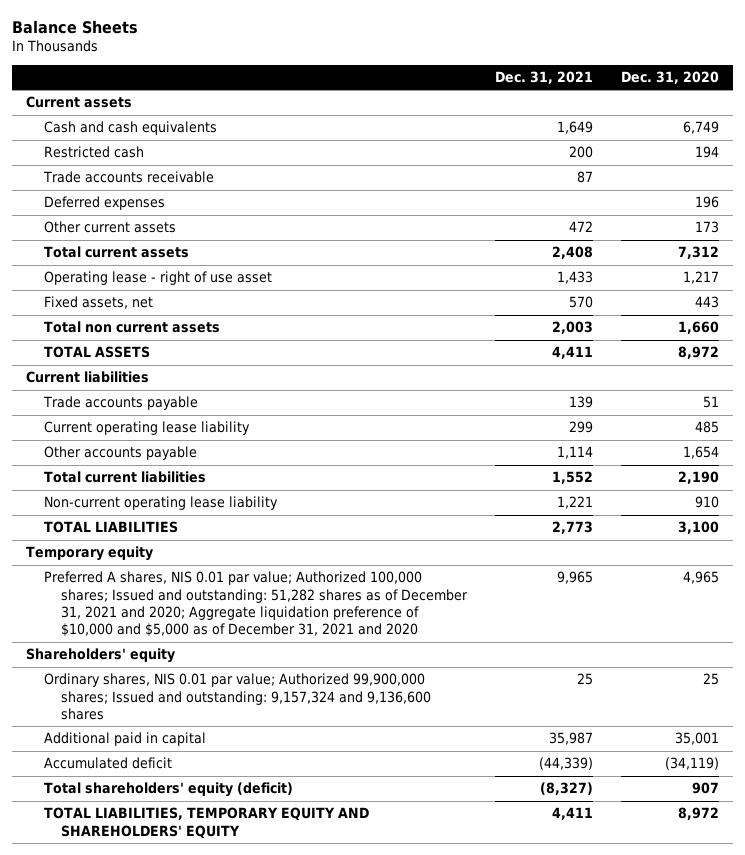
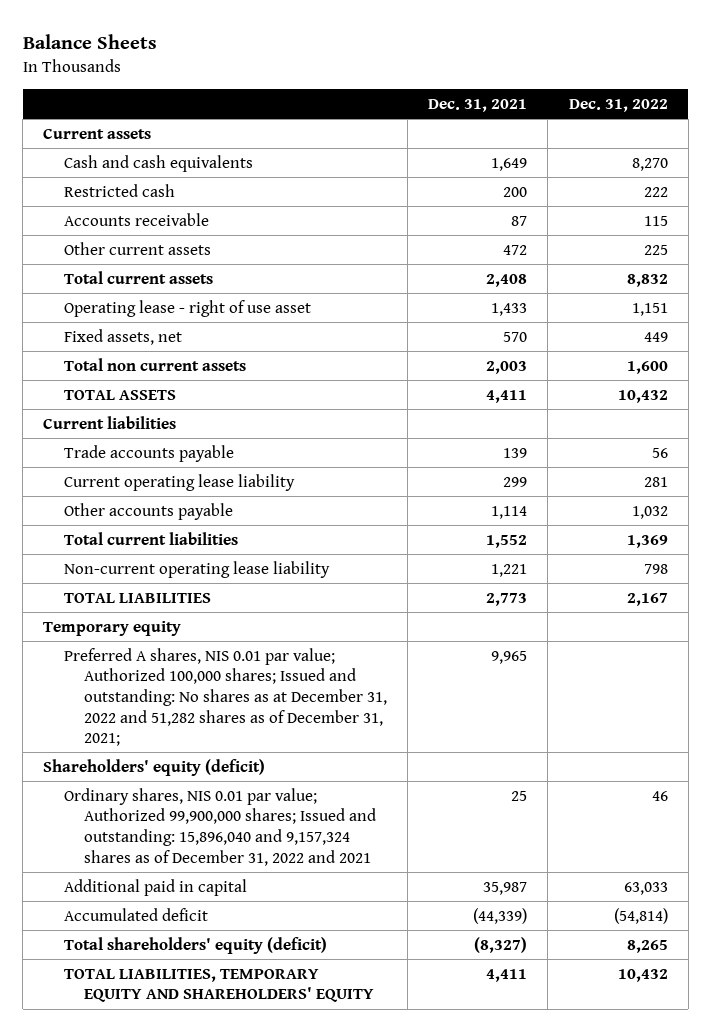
[620,70,719,84] Dec. 31, 2020 -> none
none -> [568,98,668,112] Dec. 31, 2022
[43,196,165,211] Deferred expenses -> none
[42,171,214,184] Trade accounts receivable -> [63,212,209,226] Accounts receivable
[43,571,469,638] Preferred A shares, NIS 0.01 par value; Authorized 100,000 shares; Issued and outstanding: 51,282 shares as of December 31, 2021 and 2020; Aggregate liquidation preference of $10,000 and $5,000 as of December 31, 2021 and 2020 -> [63,647,388,747] Preferred A shares, NIS 0.01 par value; Authorized 100,000 shares; Issued and outstanding: No shares as at December 31, 2022 and 51,282 shares as of December 31, 2021;
[26,648,176,664] Shareholders' equity -> [43,758,266,776] Shareholders' equity (deficit)
[43,673,432,721] Ordinary shares, NIS 0.01 par value; Authorized 99,900,000 shares; Issued and outstanding: 9,157,324 and 9,136,600 shares -> [63,787,377,866] Ordinary shares, NIS 0.01 par value; Authorized 99,900,000 shares; Issued and outstanding: 15,896,040 and 9,157,324 shares as of December 31, 2022 and 2021

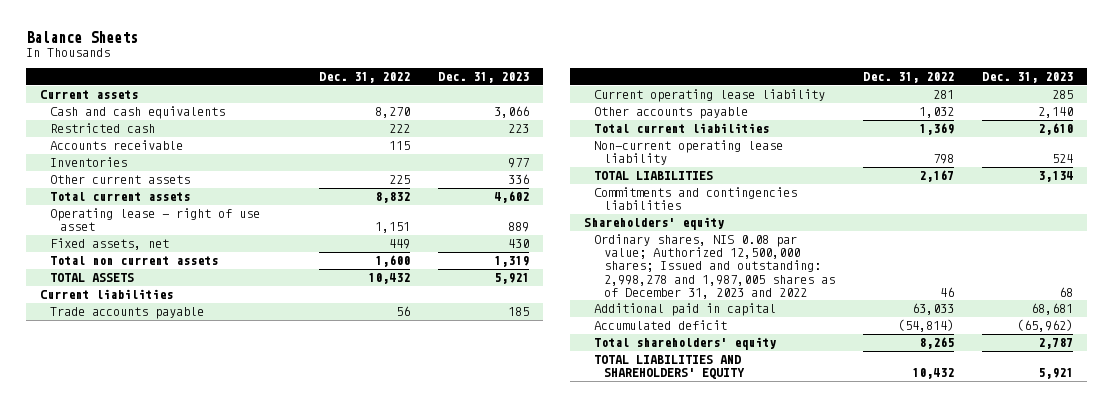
[428,98,528,112] Dec. 31, 2021 -> none
none -> [438,72,530,84] Dec. 31, 2023
none -> [50,157,128,168] Inventories
[43,620,182,636] Temporary equity -> none
[63,647,388,747] Preferred A shares, NIS 0.01 par value; Authorized 100,000 shares; Issued and outstanding: No shares as at December 31, 2022 and 51,282 shares as of December 31, 2021; -> none
none -> [594,187,798,211] Commitments and contingencies liabilities
[43,758,266,776] Shareholders' equity (deficit) -> [584,217,725,231] Shareholders' equity
[63,787,377,866] Ordinary shares, NIS 0.01 par value; Authorized 99,900,000 shares; Issued and outstanding: 15,896,040 and 9,157,324 shares as of December 31, 2022 and 2021 -> [594,234,836,299] Ordinary shares, NIS 0.08 par value; Authorized 12,500,000 shares; Issued and outstanding: 2,998,278 and 1,987,005 shares as of December 31, 2023 and 2022
[63,936,327,954] Total shareholders' equity (deficit) -> [594,337,777,351] Total shareholders' equity
[63,968,375,1003] TOTAL LIABILITIES, TEMPORARY EQUITY AND SHAREHOLDERS' EQUITY -> [594,355,746,380] TOTAL LIABILITIES AND SHAREHOLDERS' EQUITY

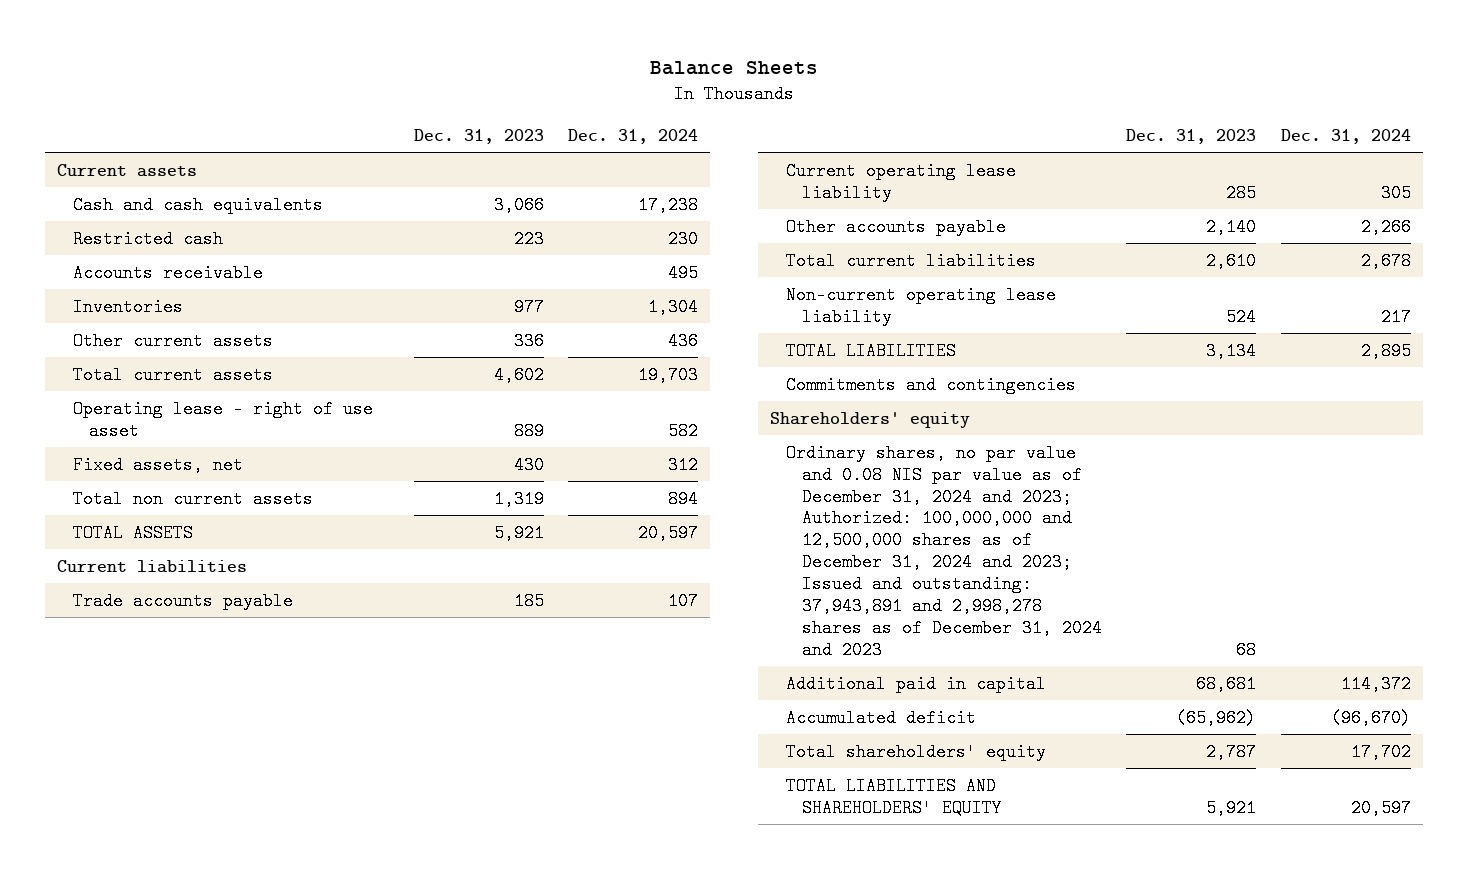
[319,72,411,84] Dec. 31, 2022 -> none
none -> [568,129,699,145] Dec. 31, 2024
[594,187,798,211] Commitments and contingencies liabilities -> [785,375,1076,394] Commitments and contingencies
[594,234,836,299] Ordinary shares, NIS 0.08 par value; Authorized 12,500,000 shares; Issued and outstanding: 2,998,278 and 1,987,005 shares as of December 31, 2023 and 2022 -> [785,443,1102,659] Ordinary shares, no par value and 0.08 NIS par value as of December 31, 2024 and 2023; Authorized: 100,000,000 and 12,500,000 shares as of December 31, 2024 and 2023; Issued and outstanding: 37,943,891 and 2,998,278 shares as of December 31, 2024 and 2023

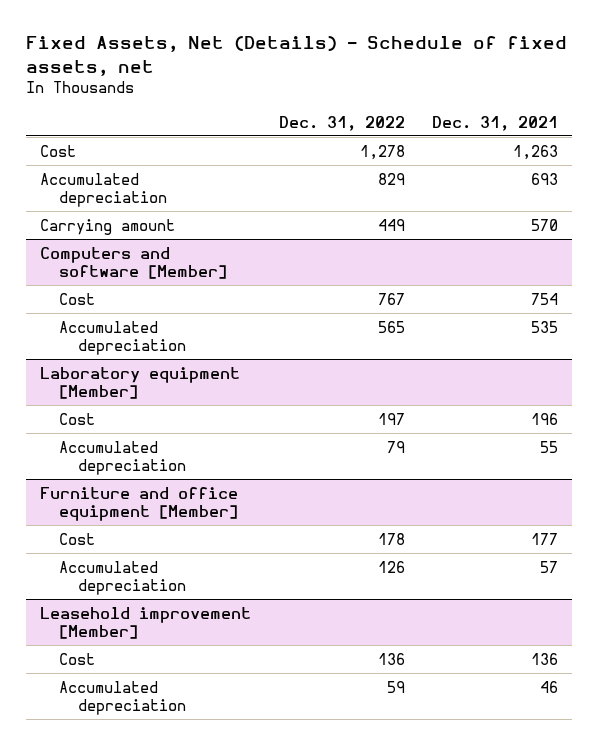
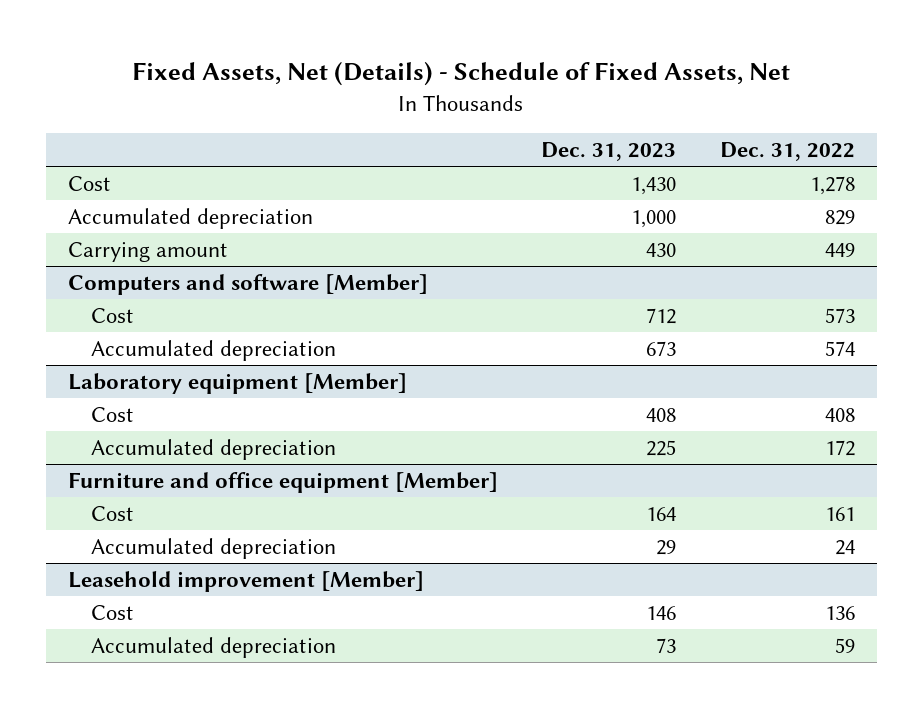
[26,36,568,76] Fixed Assets, Net (Details) - Schedule of fixed assets, net -> [132,61,791,87] Fixed Assets, Net (Details) - Schedule of Fixed Assets, Net
[432,115,559,131] Dec. 31, 2021 -> none
none -> [541,141,677,161] Dec. 31, 2023
[377,292,405,305] 767 -> [825,307,856,323] 573
[377,320,405,333] 565 -> [825,340,856,356] 574
[377,412,405,425] 197 -> [825,407,856,422] 408
[386,440,405,453] 79 -> [825,439,856,456] 172
[377,532,405,545] 178 -> [825,506,856,521] 161
[377,560,405,573] 126 -> [835,539,856,555] 24

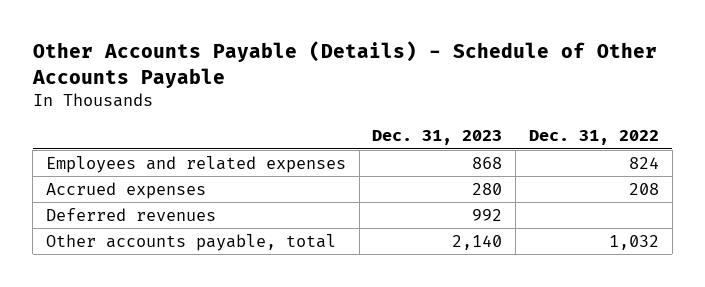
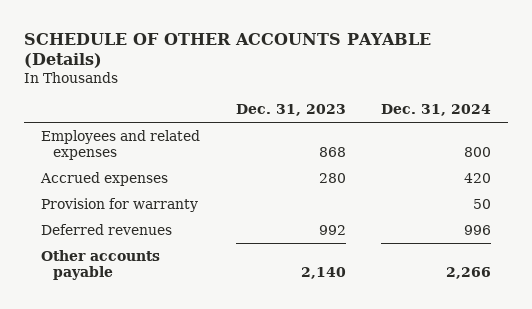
[31,41,657,88] Other Accounts Payable (Details) - Schedule of Other Accounts Payable -> [23,32,431,69] SCHEDULE OF OTHER ACCOUNTS PAYABLE (Details)
[529,130,660,146] Dec. 31, 2022 -> none
none -> [380,104,491,117] Dec. 31, 2024
none -> [41,197,199,212] Provision for warranty
[45,233,336,251] Other accounts payable, total -> [41,249,161,280] Other accounts payable

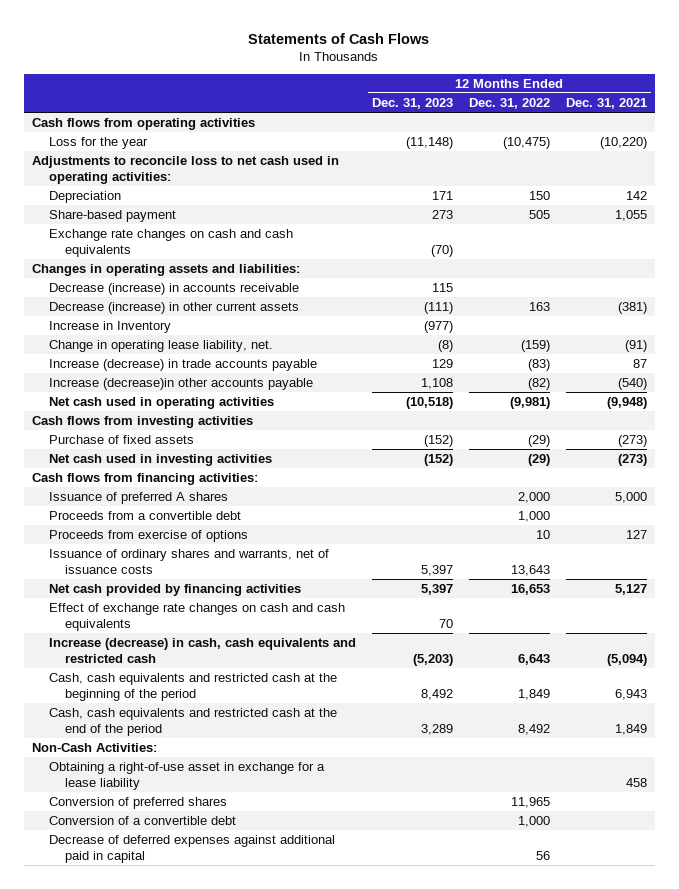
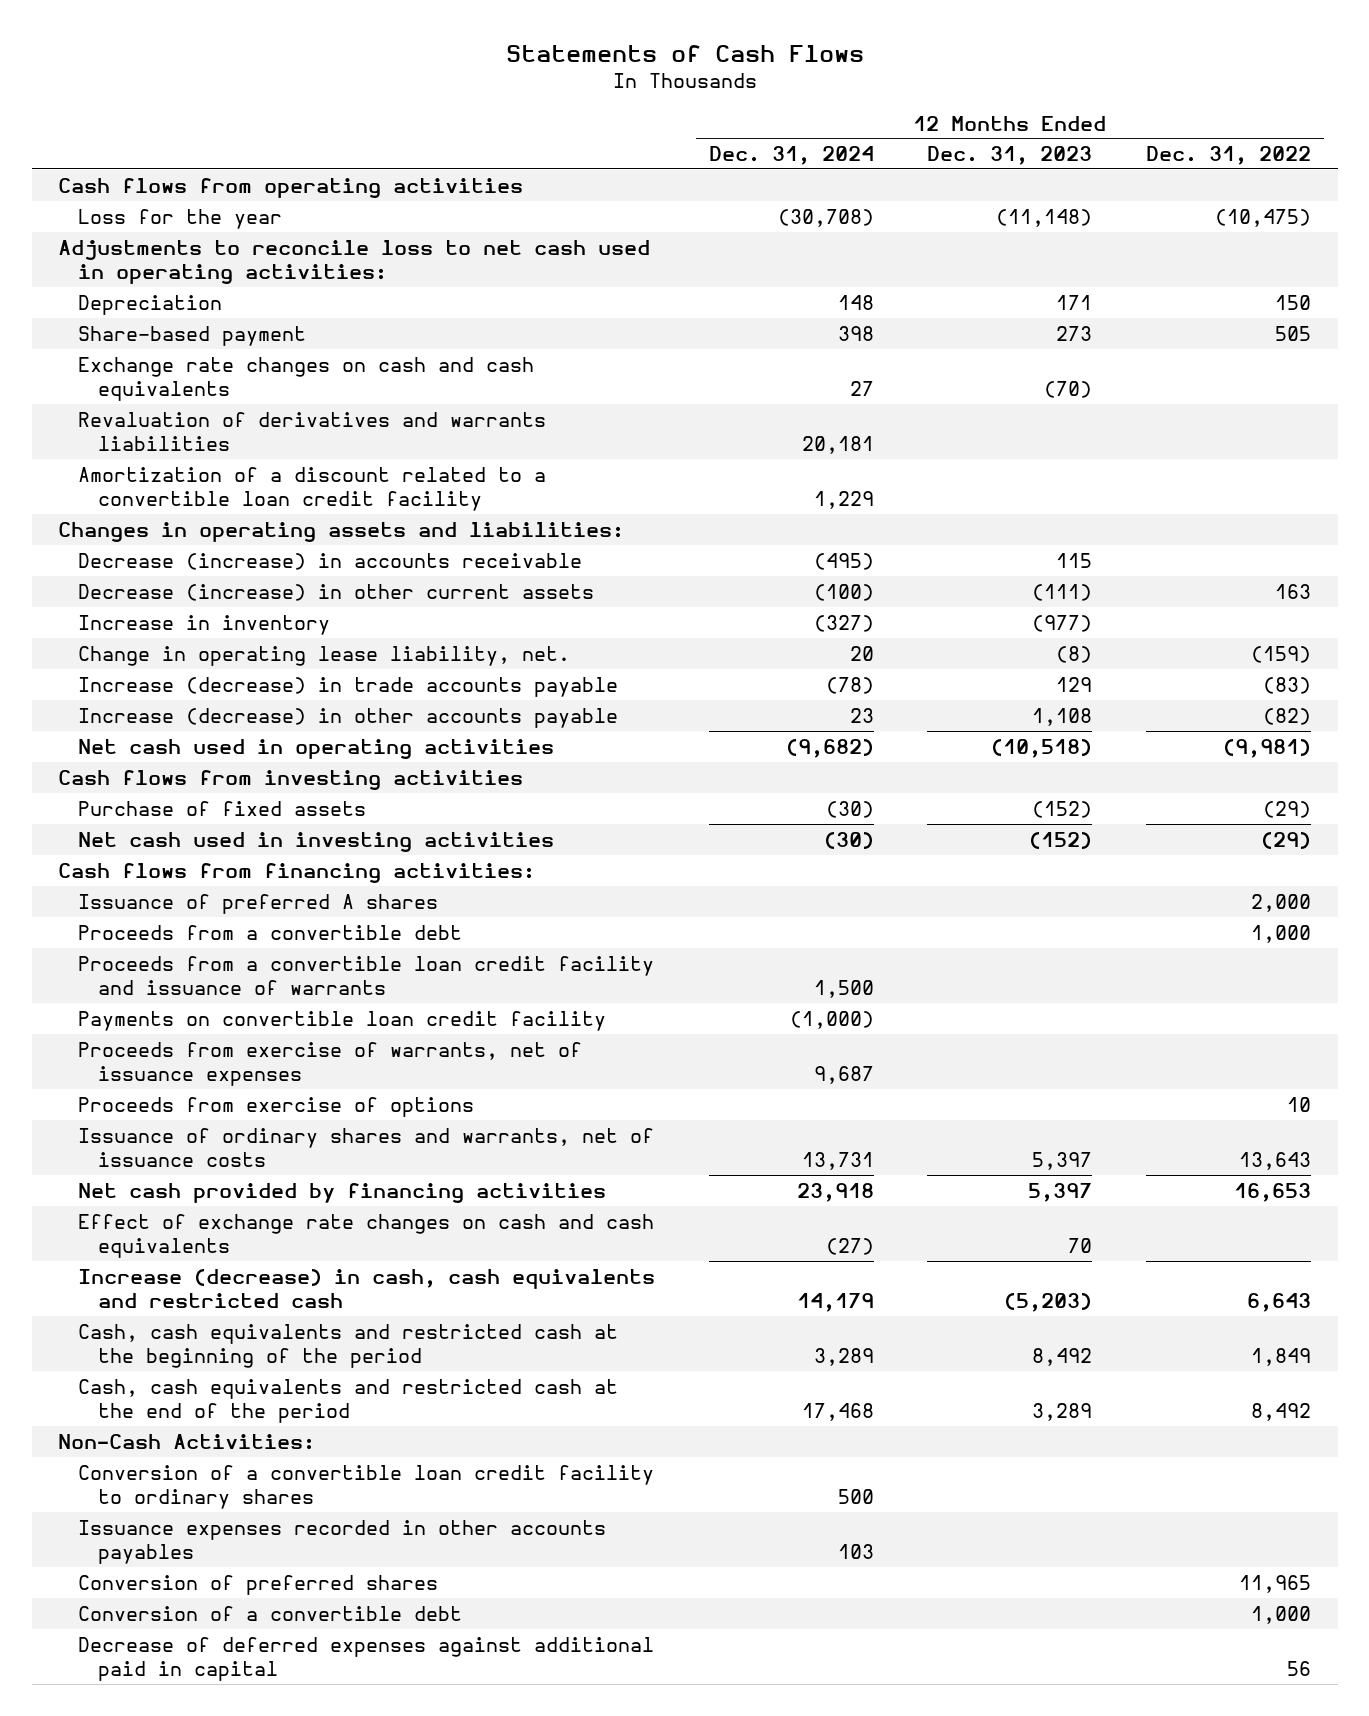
[566,97,648,109] Dec. 31, 2021 -> none
none -> [708,146,874,166] Dec. 31, 2024
none -> [78,411,547,452] Revaluation of derivatives and warrants liabilities
none -> [78,466,547,512] Amortization of a discount related to a convertible loan credit facility
[48,321,171,334] Increase in Inventory -> [78,614,331,635] Increase in inventory
[48,378,313,391] Increase (decrease)in other accounts payable -> [78,707,619,728] Increase (decrease) in other accounts payable
none -> [78,955,655,996] Proceeds from a convertible loan credit facility and issuance of warrants
none -> [78,1010,607,1031] Payments on convertible loan credit facility
none -> [78,1041,583,1087] Proceeds from exercise of warrants, net of issuance expenses
[48,762,325,791] Obtaining a right-of-use asset in exchange for a lease liability -> none
none -> [78,1464,655,1510] Conversion of a convertible loan credit facility to ordinary shares
none -> [78,1519,607,1565] Issuance expenses recorded in other accounts payables

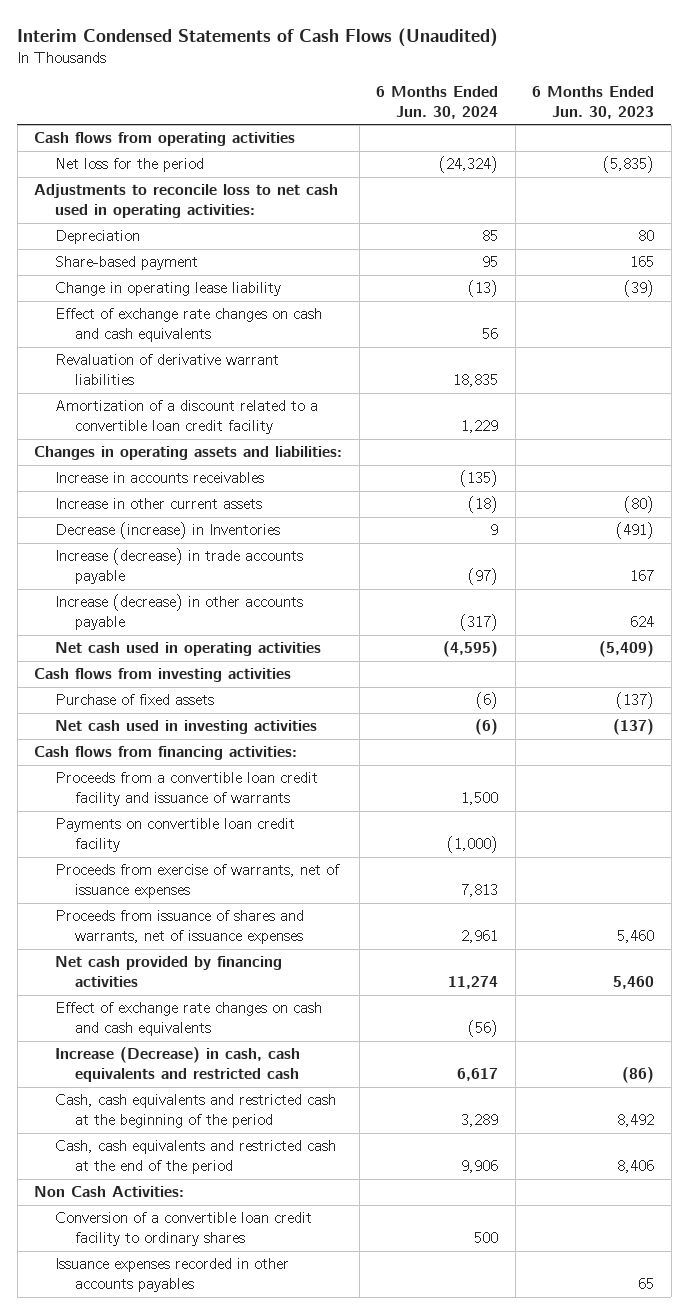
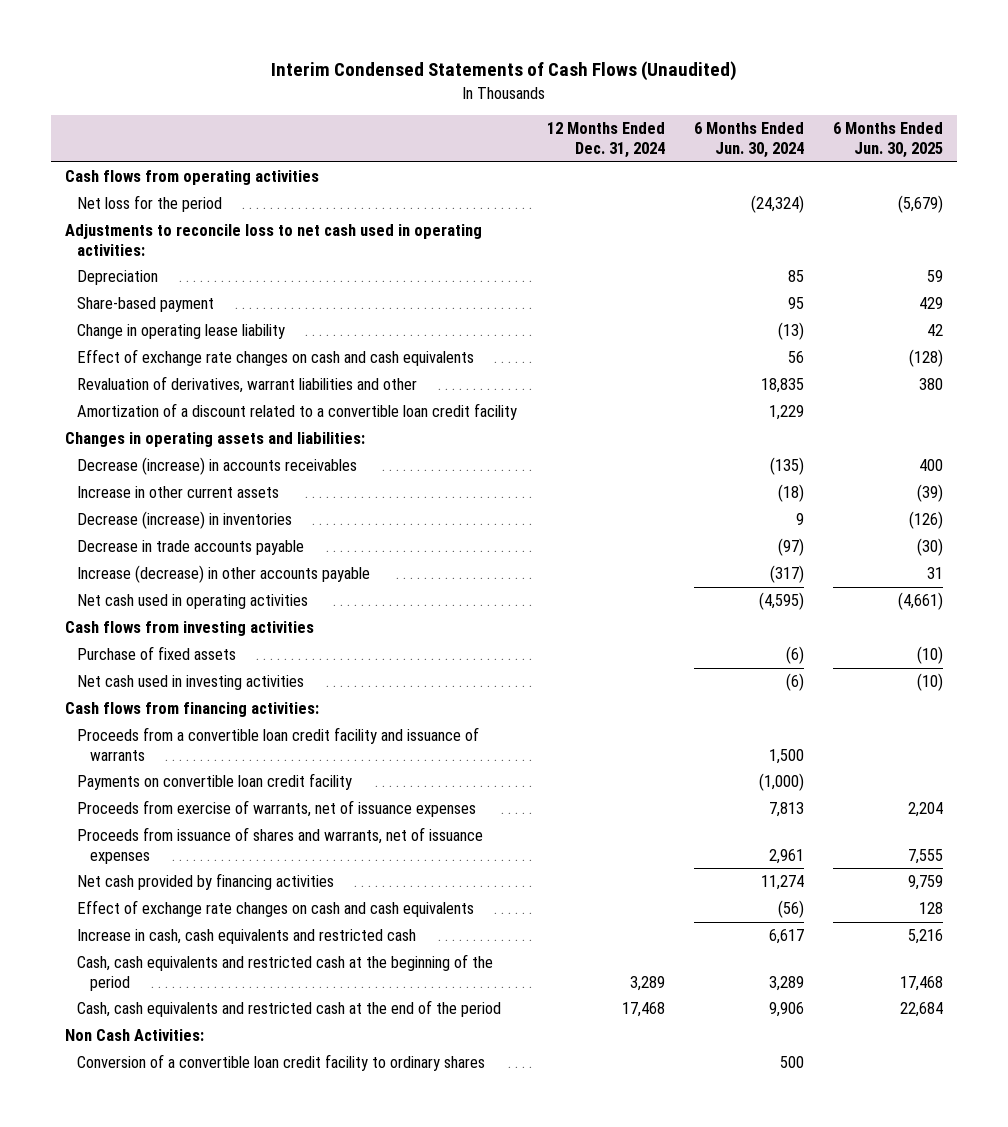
[532,86,655,119] 6 Months Ended Jun. 30, 2023 -> none
none -> [546,122,665,159] 12 Months Ended Dec. 31, 2024
none -> [832,122,943,159] 6 Months Ended Jun. 30, 2025
[54,354,279,385] Revaluation of derivative warrant liabilities -> [77,376,418,394] Revaluation of derivatives, warrant liabilities and other
[54,472,264,484] Increase in accounts receivables -> [77,457,358,476] Decrease (increase) in accounts receivables
[54,522,280,540] Decrease (increase) in Inventories -> [77,511,293,530] Decrease (increase) in inventories
[54,548,303,584] Increase (decrease) in trade accounts payable -> [77,540,305,556] Decrease in trade accounts payable
[54,1047,300,1082] Increase (Decrease) in cash, cash equivalents and restricted cash -> [77,929,417,945] Increase in cash, cash equivalents and restricted cash
[54,1258,289,1292] Issuance expenses recorded in other accounts payables -> none

